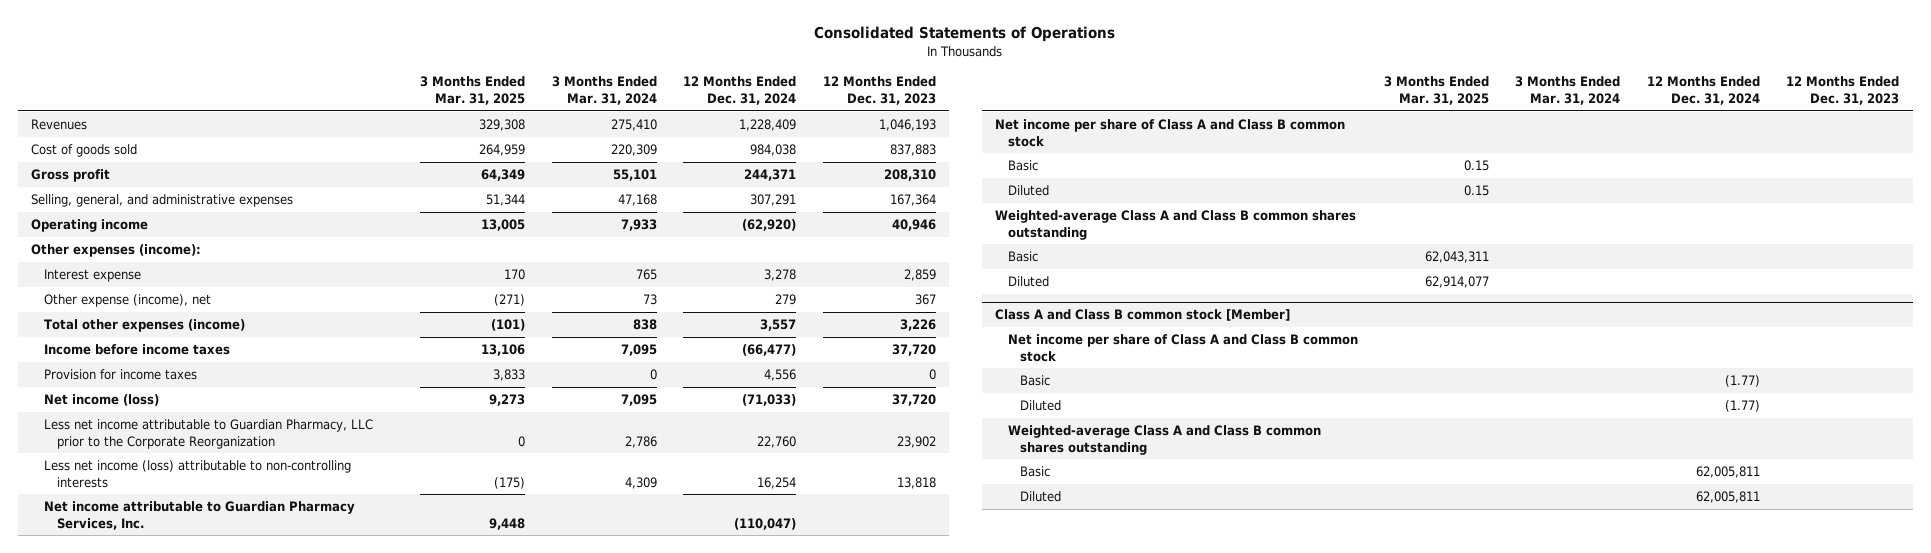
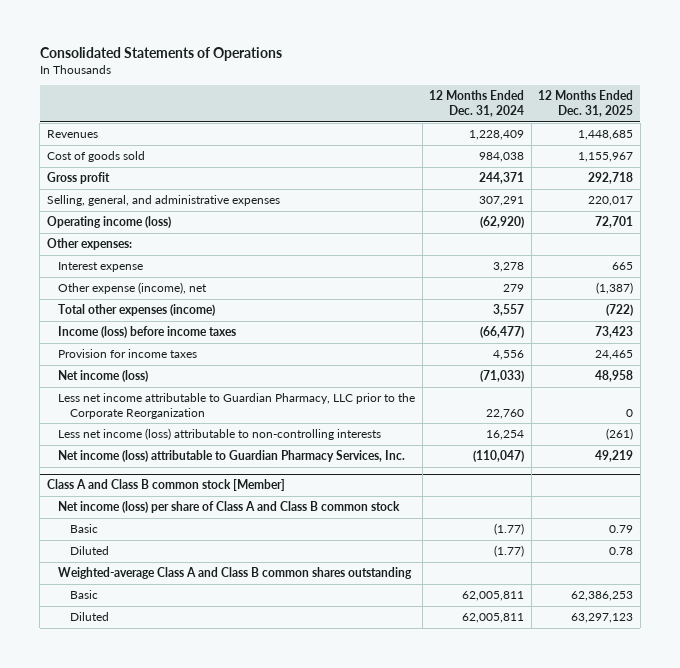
[420,76,526,105] 3 Months Ended Mar. 31, 2025 -> none
[551,76,657,105] 3 Months Ended Mar. 31, 2024 -> none
[822,76,936,105] 12 Months Ended Dec. 31, 2023 -> none
none -> [538,90,634,117] 12 Months Ended Dec. 31, 2025
[31,219,149,233] Operating income -> [46,216,171,229] Operating income (loss)
[31,244,202,258] Other expenses (income): -> [46,238,132,251] Other expenses:
[43,344,230,356] Income before income taxes -> [58,326,237,339] Income (loss) before income taxes
[994,119,1345,147] Net income per share of Class A and Class B common stock -> none
[1007,160,1038,172] Basic -> none
[1007,185,1049,197] Diluted -> none
[994,210,1356,240] Weighted-average Class A and Class B common shares outstanding -> none
[1007,251,1038,263] Basic -> none
[1007,276,1049,288] Diluted -> none
[43,501,355,530] Net income attributable to Guardian Pharmacy Services, Inc. -> [58,450,406,463] Net income (loss) attributable to Guardian Pharmacy Services, Inc.
[1007,334,1358,362] Net income per share of Class A and Class B common stock -> [58,501,401,514] Net income (loss) per share of Class A and Class B common stock

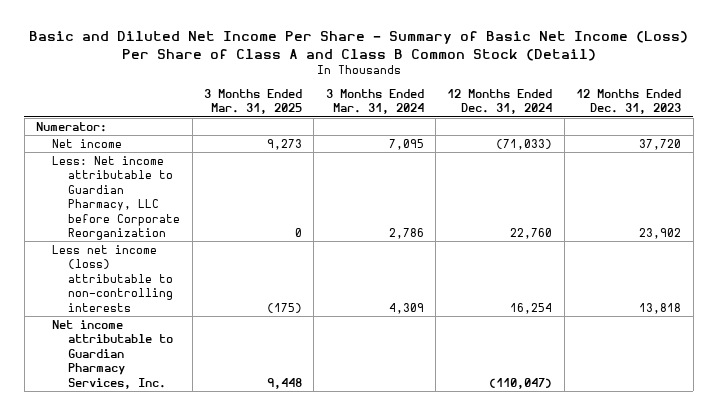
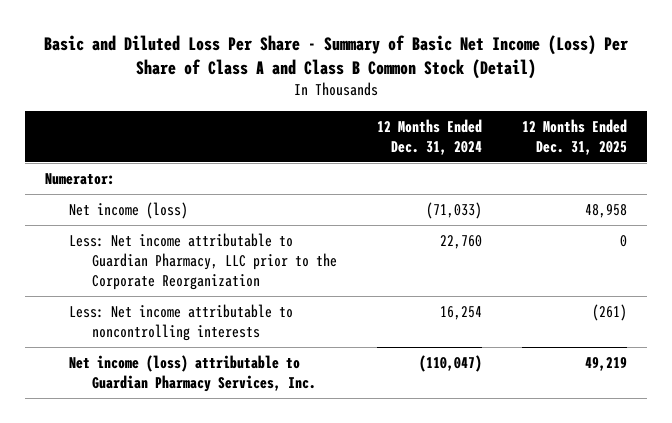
[28,31,688,61] Basic and Diluted Net Income Per Share - Summary of Basic Net Income (Loss) Per Share of Class A and Class B Common Stock (Detail) -> [44,34,629,79] Basic and Diluted Loss Per Share - Summary of Basic Net Income (Loss) Per Share of Class A and Class B Common Stock (Detail)
[203,88,302,115] 3 Months Ended Mar. 31, 2025 -> none
[325,88,424,115] 3 Months Ended Mar. 31, 2024 -> none
[576,88,682,115] 12 Months Ended Dec. 31, 2023 -> none
none -> [521,118,627,155] 12 Months Ended Dec. 31, 2025
[52,138,123,148] Net income -> [68,202,188,220] Net income (loss)
[52,155,181,240] Less: Net income attributable to Guardian Pharmacy, LLC before Corporate Reorganization -> [68,233,338,290] Less: Net income attributable to Guardian Pharmacy, LLC prior to the Corporate Reorganization
[52,244,174,312] Less net income (loss) attributable to non-controlling interests -> [68,304,293,341] Less: Net income attributable to noncontrolling interests
[52,319,174,389] Net income attributable to Guardian Pharmacy Services, Inc. -> [68,355,317,392] Net income (loss) attributable to Guardian Pharmacy Services, Inc.

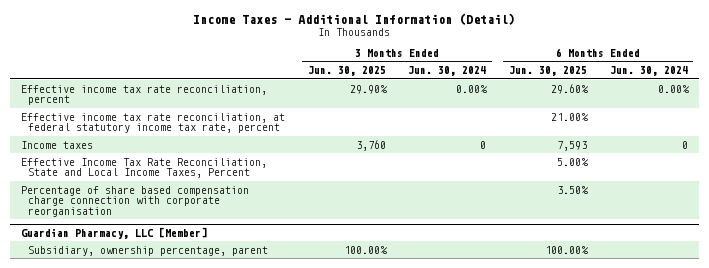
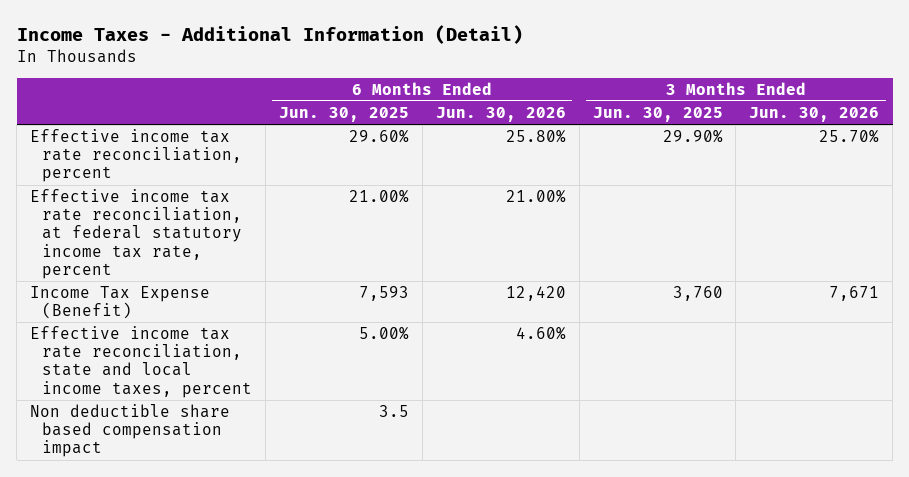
[408,66,487,77] Jun. 30, 2024 -> none
[609,66,688,77] Jun. 30, 2024 -> none
none -> [435,106,566,122] Jun. 30, 2026
none -> [749,106,880,122] Jun. 30, 2026
[21,185,250,218] Percentage of share based compensation charge connection with corporate reorganisation -> none
[21,227,208,240] Guardian Pharmacy, LLC [Member] -> none
[28,245,269,256] Subsidiary, ownership percentage, parent -> none
[21,140,94,149] Income taxes -> [30,286,211,320] Income Tax Expense (Benefit)
[21,157,268,179] Effective Income Tax Rate Reconciliation, State and Local Income Taxes, Percent -> [30,326,253,398] Effective income tax rate reconciliation, state and local income taxes, percent
none -> [30,404,231,458] Non deductible share based compensation impact

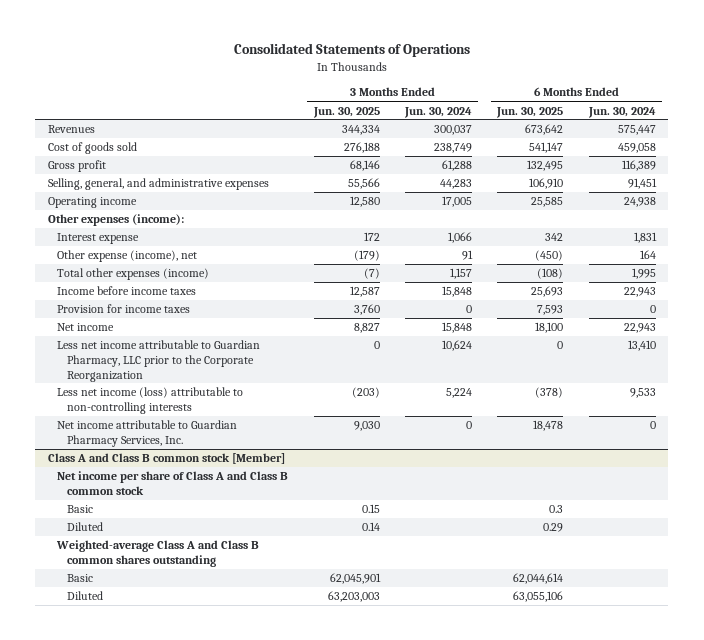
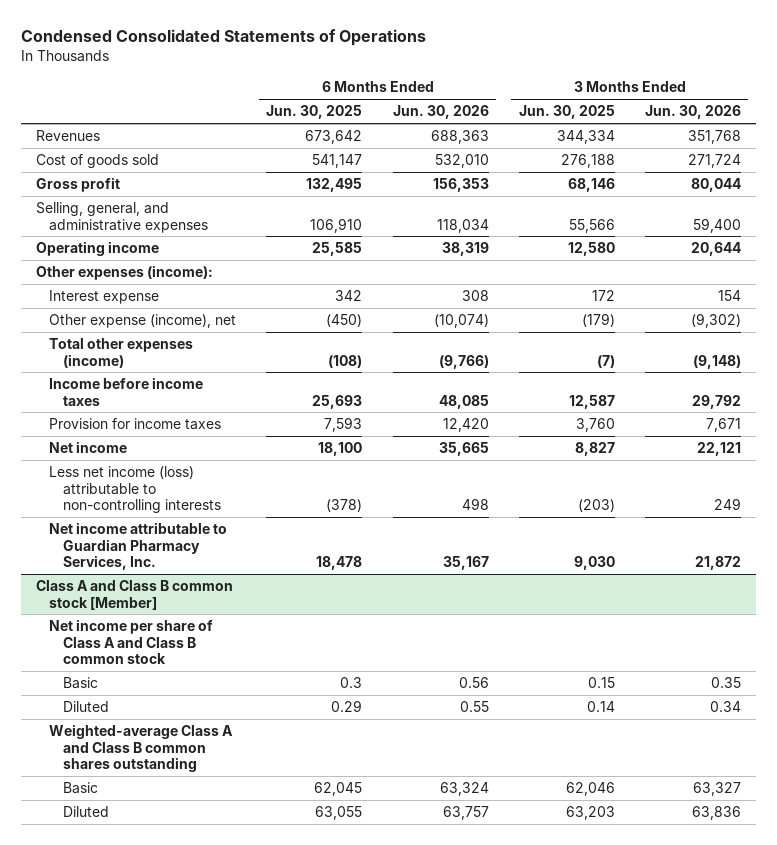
[233,43,470,58] Consolidated Statements of Operations -> [20,29,426,47] Condensed Consolidated Statements of Operations
[404,106,473,118] Jun. 30, 2024 -> none
[587,106,656,118] Jun. 30, 2024 -> none
none -> [392,105,489,120] Jun. 30, 2026
none -> [644,105,741,120] Jun. 30, 2026
[57,340,261,382] Less net income attributable to Guardian Pharmacy, LLC prior to the Corporate Reorganization -> none
[329,573,381,585] 62,045,901 -> [565,782,615,797] 62,046
[513,573,564,585] 62,044,614 -> [314,782,363,797] 62,045
[327,591,380,603] 63,203,003 -> [565,806,615,821] 63,203
[513,591,564,603] 63,055,106 -> [315,806,363,821] 63,055

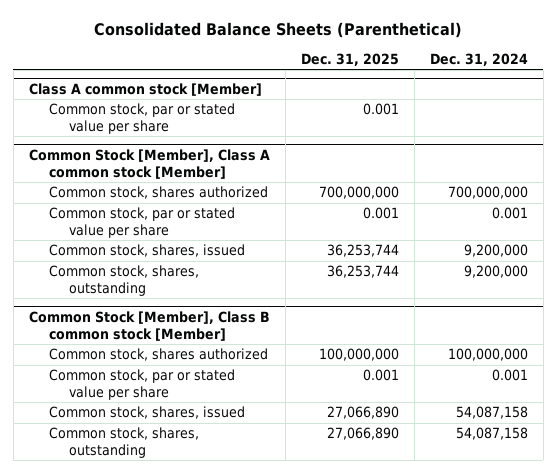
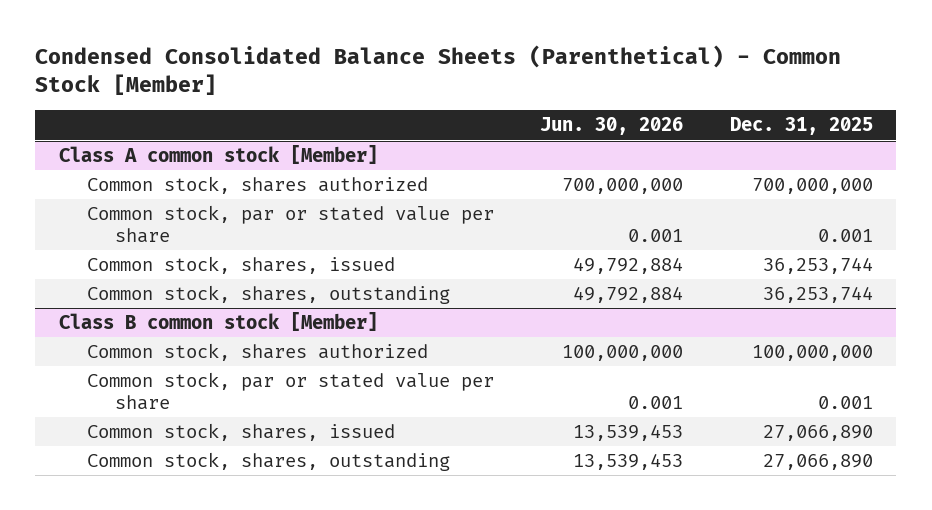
[94,21,463,38] Consolidated Balance Sheets (Parenthetical) -> [35,44,842,96] Condensed Consolidated Balance Sheets (Parenthetical) - Common Stock [Member]
[429,52,528,66] Dec. 31, 2024 -> none
none -> [540,117,684,136] Jun. 30, 2026
[49,103,236,135] Common stock, par or stated value per share -> none
[28,148,270,179] Common Stock [Member], Class A common stock [Member] -> none
[28,310,270,341] Common Stock [Member], Class B common stock [Member] -> [58,312,378,332] Class B common stock [Member]

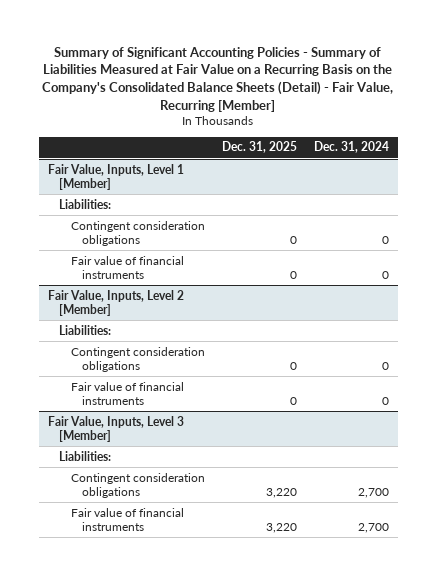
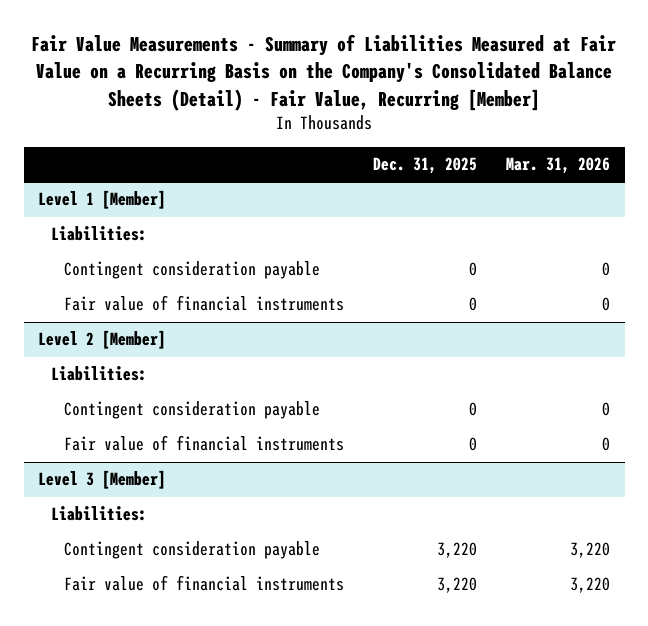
[42,46,394,112] Summary of Significant Accounting Policies - Summary of Liabilities Measured at Fair Value on a Recurring Basis on the Company's Consolidated Balance Sheets (Detail) - Fair Value, Recurring [Member] -> [31,34,617,111] Fair Value Measurements - Summary of Liabilities Measured at Fair Value on a Recurring Basis on the Company's Consolidated Balance Sheets (Detail) - Fair Value, Recurring [Member]
[314,141,390,154] Dec. 31, 2024 -> none
none -> [506,157,611,175] Mar. 31, 2026
[47,163,184,190] Fair Value, Inputs, Level 1 [Member] -> [38,190,167,210] Level 1 [Member]
[70,220,205,246] Contingent consideration obligations -> [64,261,321,280] Contingent consideration payable
[47,289,184,316] Fair Value, Inputs, Level 2 [Member] -> [38,330,167,350] Level 2 [Member]
[70,346,205,372] Contingent consideration obligations -> [64,401,321,420] Contingent consideration payable
[47,415,184,442] Fair Value, Inputs, Level 3 [Member] -> [38,470,167,490] Level 3 [Member]
[70,472,205,498] Contingent consideration obligations -> [64,541,321,560] Contingent consideration payable

